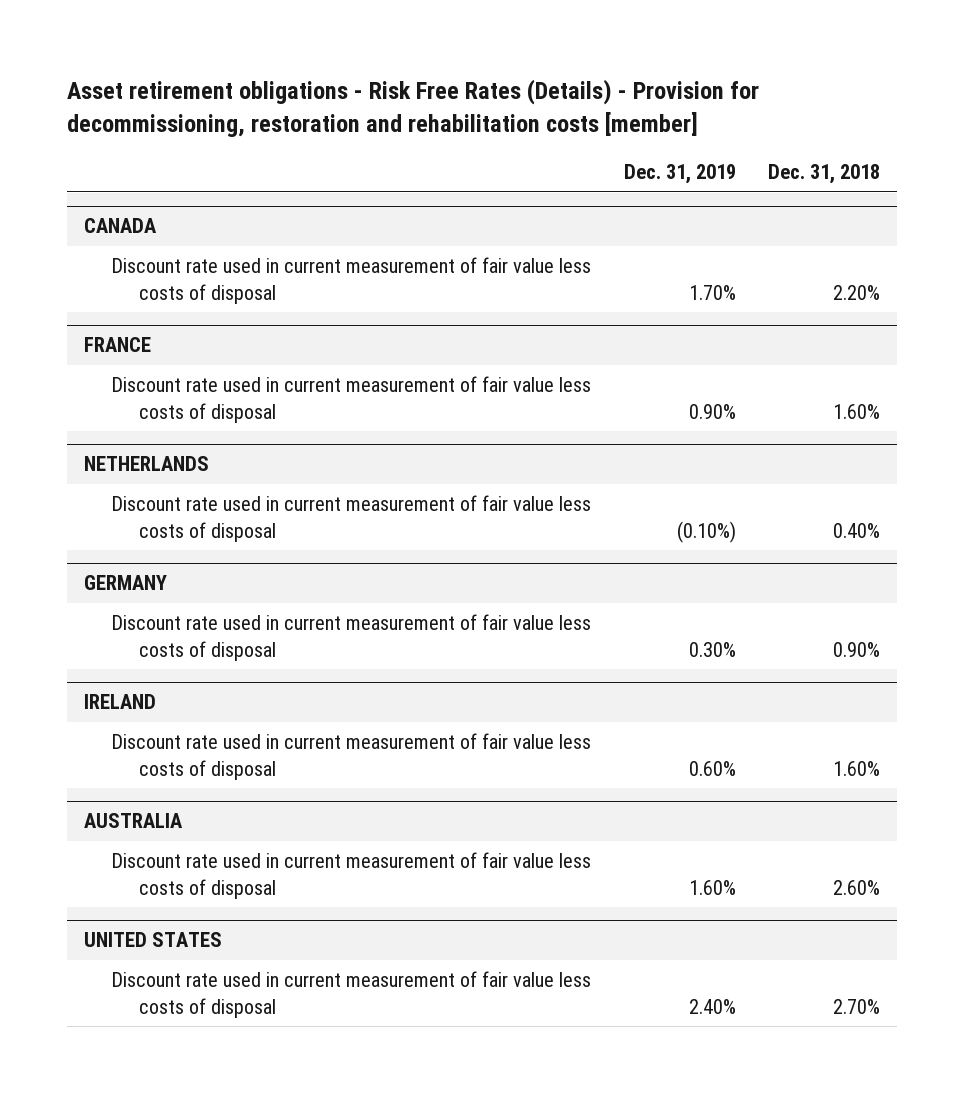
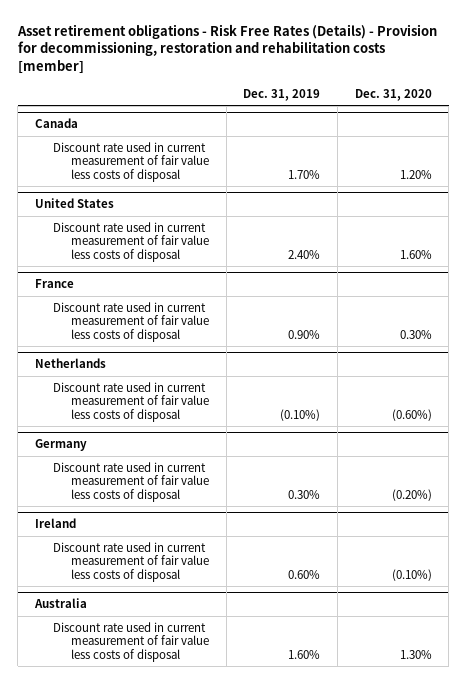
[768,164,881,185] Dec. 31, 2018 -> none
none -> [354,89,432,102] Dec. 31, 2020
[83,218,157,234] CANADA -> [34,118,78,129] Canada
none -> [34,198,114,209] United States
none -> [52,221,210,263] Discount rate used in current measurement of fair value less costs of disposal
[83,337,151,353] FRANCE -> [34,279,74,289] France
[83,456,209,472] NETHERLANDS -> [34,358,106,369] Netherlands
[83,575,167,591] GERMANY -> [34,439,87,452] Germany
[83,694,156,710] IRELAND -> [34,518,76,529] Ireland
[83,813,183,829] AUSTRALIA -> [33,598,87,609] Australia
[83,932,222,948] UNITED STATES -> none
[111,971,592,1018] Discount rate used in current measurement of fair value less costs of disposal -> none

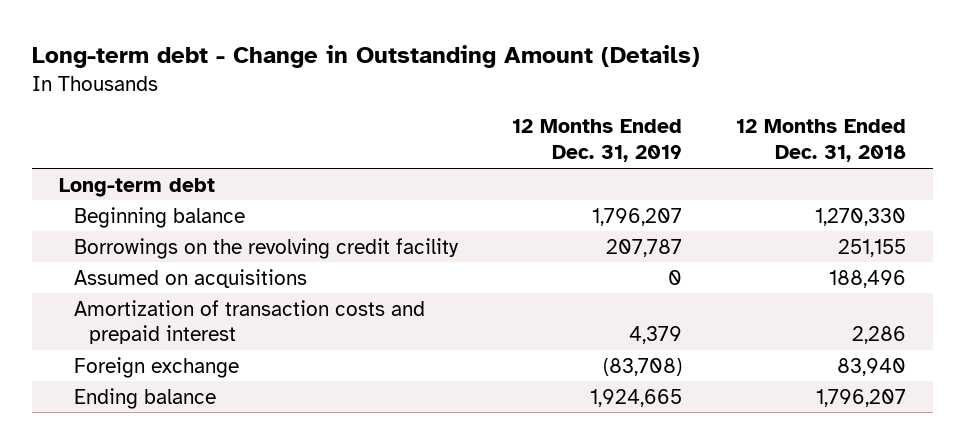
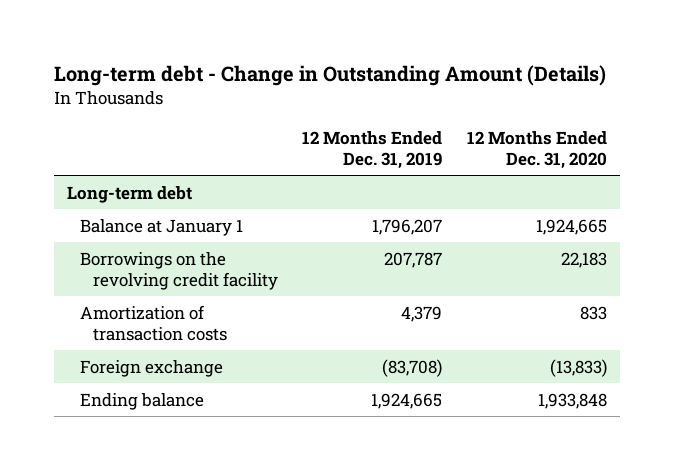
[736,119,907,163] 12 Months Ended Dec. 31, 2018 -> none
none -> [467,131,608,169] 12 Months Ended Dec. 31, 2020
[73,206,245,228] Beginning balance -> [79,218,243,236] Balance at January 1
[73,268,307,288] Assumed on acquisitions -> none
[73,299,425,345] Amortization of transaction costs and prepaid interest -> [79,304,227,341] Amortization of transaction costs

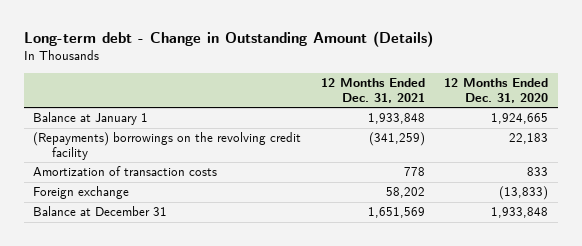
[302,131,443,169] 12 Months Ended Dec. 31, 2019 -> none
none -> [320,77,425,103] 12 Months Ended Dec. 31, 2021
[66,185,192,203] Long-term debt -> none
[79,251,278,290] Borrowings on the revolving credit facility -> [33,132,302,160] (Repayments) borrowings on the revolving credit facility
[79,392,204,410] Ending balance -> [33,206,168,217] Balance at December 31

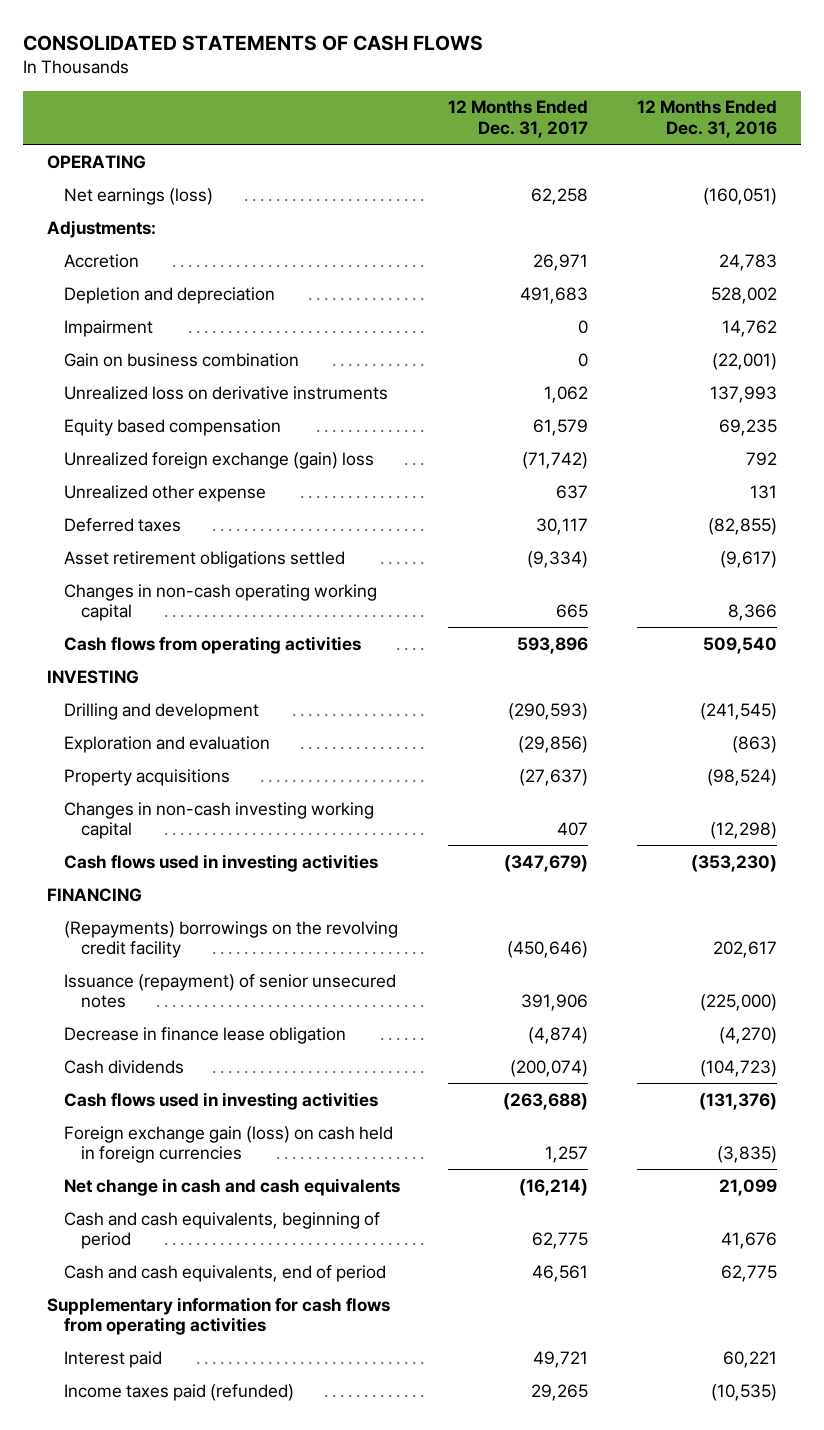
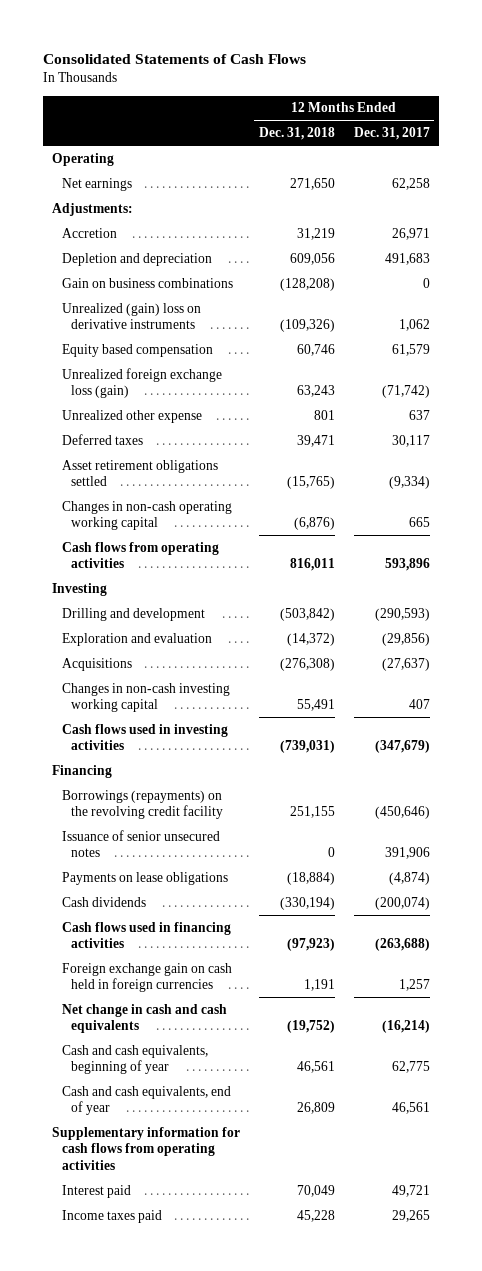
[23,35,484,52] CONSOLIDATED STATEMENTS OF CASH FLOWS -> [42,53,306,64] Consolidated Statements of Cash Flows
[636,100,777,138] 12 Months Ended Dec. 31, 2016 -> none
none -> [258,127,335,141] Dec. 31, 2018
[47,154,147,169] OPERATING -> [51,152,114,166] Operating
[64,187,214,205] Net earnings (loss) -> [61,177,132,191] Net earnings
[64,319,154,337] Impairment -> none
[64,352,300,367] Gain on business combination -> [61,277,233,288] Gain on business combinations
[64,385,389,400] Unrealized loss on derivative instruments -> [61,302,201,330] Unrealized (gain) loss on derivative instruments
[64,451,375,469] Unrealized foreign exchange (gain) loss -> [61,367,222,399] Unrealized foreign exchange loss (gain)
[47,669,140,684] INVESTING -> [51,582,107,596] Investing
[64,768,231,786] Property acquisitions -> [61,657,132,671] Acquisitions
[47,887,143,902] FINANCING -> [51,764,112,778] Financing
[64,920,399,958] (Repayments) borrowings on the revolving credit facility -> [61,789,224,820] Borrowings (repayments) on the revolving credit facility
[64,973,397,1008] Issuance (repayment) of senior unsecured notes -> [61,829,220,858] Issuance of senior unsecured notes
[64,1026,347,1044] Decrease in finance lease obligation -> [61,871,228,885] Payments on lease obligations
[64,1091,379,1110] Cash flows used in investing activities -> [61,921,231,949] Cash flows used in financing activities
[64,1125,394,1163] Foreign exchange gain (loss) on cash held in foreign currencies -> [61,962,232,993] Foreign exchange gain on cash held in foreign currencies
[64,1211,381,1249] Cash and cash equivalents, beginning of period -> [61,1044,208,1075] Cash and cash equivalents, beginning of year
[64,1264,387,1282] Cash and cash equivalents, end of period -> [61,1085,231,1116] Cash and cash equivalents, end of year
[64,1383,295,1401] Income taxes paid (refunded) -> [61,1209,162,1223] Income taxes paid

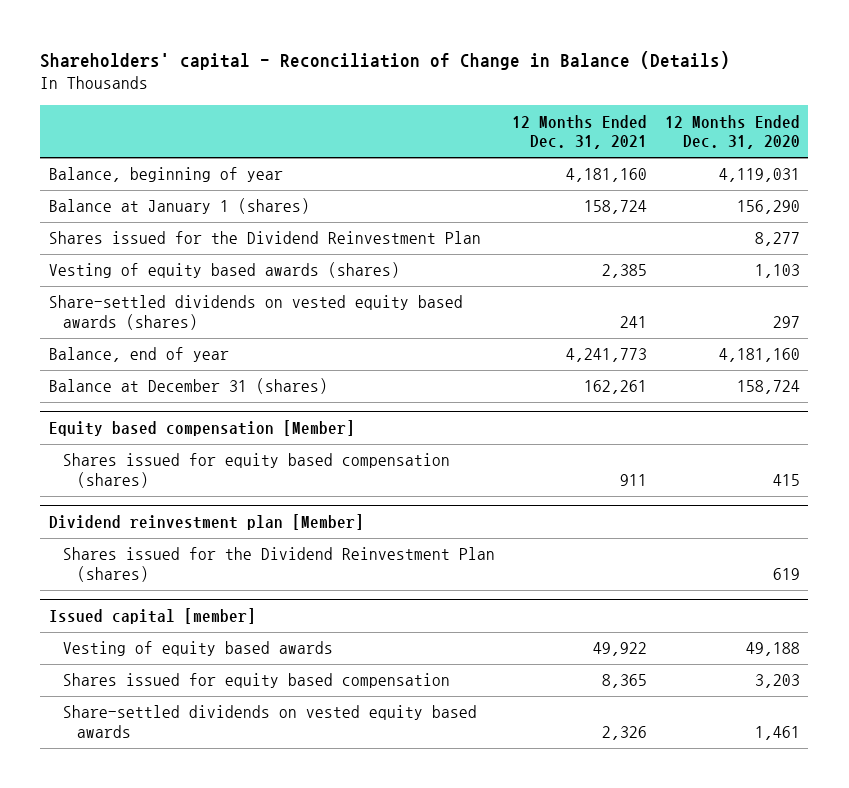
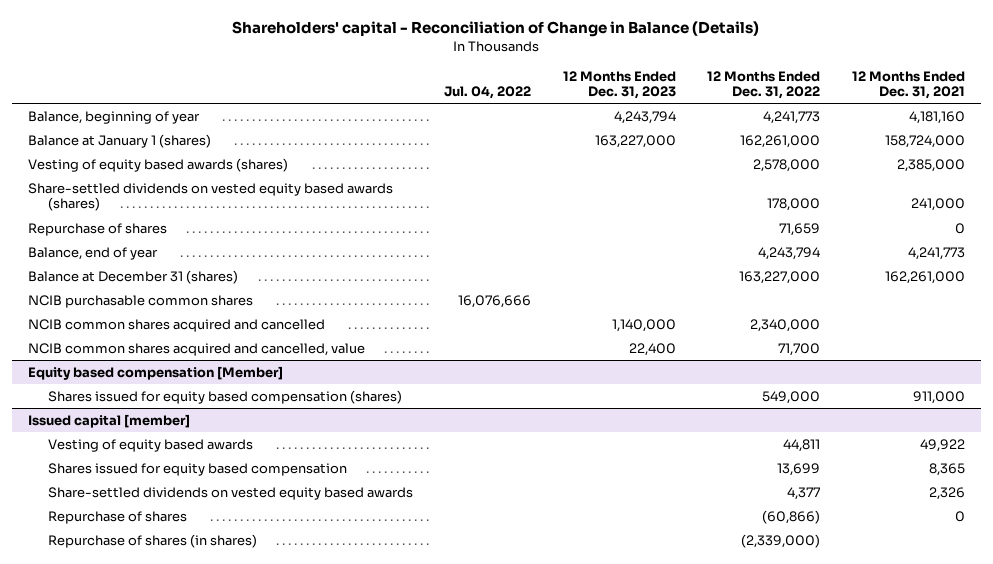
[664,114,800,150] 12 Months Ended Dec. 31, 2020 -> none
none -> [444,86,532,100] Jul. 04, 2022
none -> [562,70,676,100] 12 Months Ended Dec. 31, 2023
none -> [707,70,821,100] 12 Months Ended Dec. 31, 2022
[48,231,481,245] Shares issued for the Dividend Reinvestment Plan -> none
[584,200,648,215] 158,724 -> [884,134,965,148] 158,724,000
[602,264,648,279] 2,385 -> [896,158,965,172] 2,385,000
[620,316,648,329] 241 -> [910,198,965,212] 241,000
none -> [27,222,167,236] Repurchase of shares
[584,380,648,395] 162,261 -> [884,270,965,284] 162,261,000
none -> [27,294,253,308] NCIB purchasable common shares
none -> [27,318,325,332] NCIB common shares acquired and cancelled
none -> [27,342,365,356] NCIB common shares acquired and cancelled, value
[48,514,364,531] Dividend reinvestment plan [Member] -> none
[62,547,495,583] Shares issued for the Dividend Reinvestment Plan (shares) -> none
[620,474,648,487] 911 -> [912,390,965,404] 911,000
none -> [48,510,188,524] Repurchase of shares
none -> [48,533,258,548] Repurchase of shares (in shares)

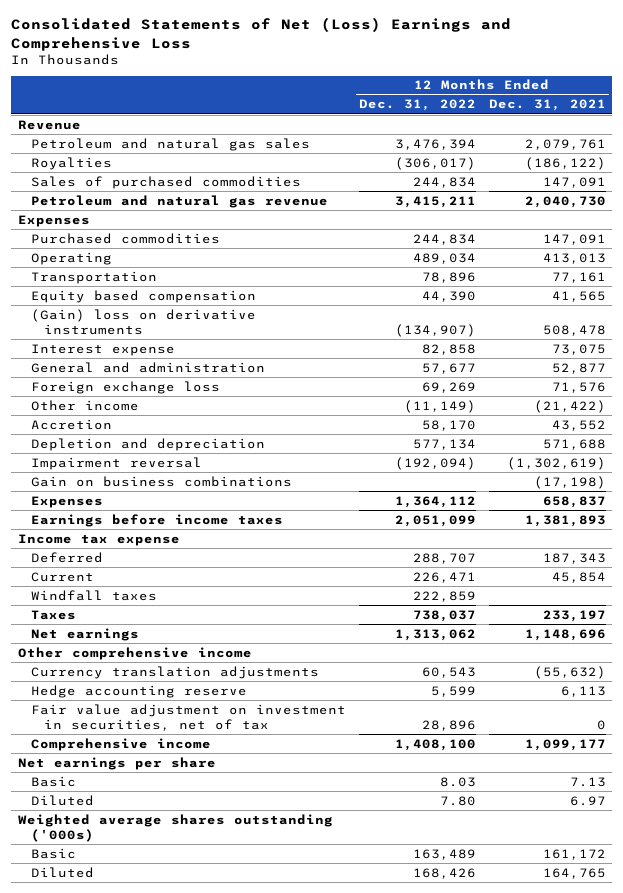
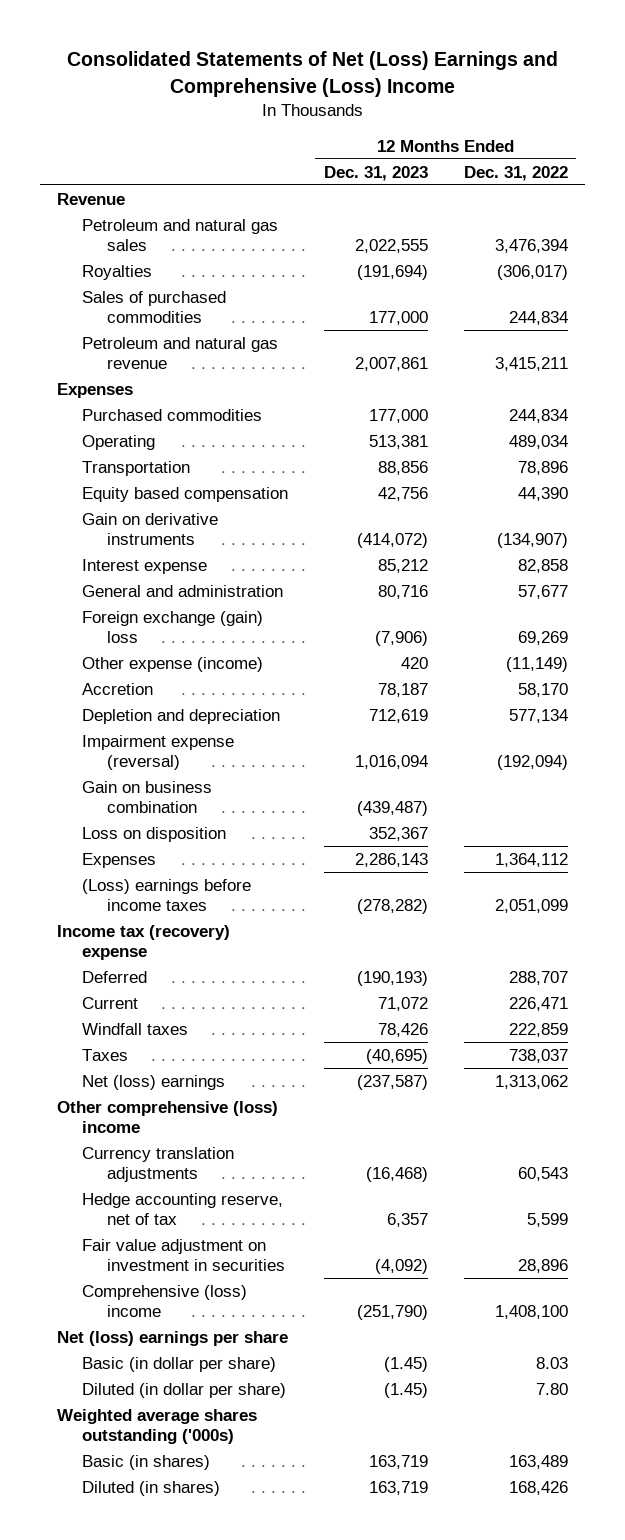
[11,17,512,51] Consolidated Statements of Net (Loss) Earnings and Comprehensive Loss -> [66,51,558,97] Consolidated Statements of Net (Loss) Earnings and Comprehensive (Loss) Income
[488,99,606,112] Dec. 31, 2021 -> none
none -> [324,165,429,181] Dec. 31, 2023
[30,308,256,335] (Gain) loss on derivative instruments -> [82,512,219,545] Gain on derivative instruments
[30,380,220,394] Foreign exchange loss -> [82,610,264,643] Foreign exchange (gain) loss
[30,399,139,411] Other income -> [82,656,264,672] Other expense (income)
[30,456,202,470] Impairment reversal -> [82,734,235,770] Impairment expense (reversal)
[30,475,292,487] Gain on business combinations -> [82,780,213,813] Gain on business combination
none -> [82,826,227,842] Loss on disposition
[30,513,283,527] Earnings before income taxes -> [82,878,252,911] (Loss) earnings before income taxes
[17,533,180,546] Income tax expense -> [57,924,231,960] Income tax (recovery) expense
[30,627,139,641] Net earnings -> [82,1074,226,1090] Net (loss) earnings
[17,646,252,660] Other comprehensive income -> [57,1100,279,1133] Other comprehensive (loss) income
[30,684,247,698] Hedge accounting reserve -> [82,1192,284,1225] Hedge accounting reserve, net of tax
[30,703,346,731] Fair value adjustment on investment in securities, net of tax -> [82,1238,285,1271] Fair value adjustment on investment in securities
[30,737,211,751] Comprehensive income -> [82,1284,248,1317] Comprehensive (loss) income
[17,756,216,770] Net earnings per share -> [57,1330,289,1346] Net (loss) earnings per share
[30,775,76,787] Basic -> [82,1356,277,1372] Basic (in dollar per share)
[30,794,94,806] Diluted -> [82,1382,287,1398] Diluted (in dollar per share)
[30,847,76,859] Basic -> [82,1454,211,1470] Basic (in shares)
[30,866,94,878] Diluted -> [82,1480,221,1496] Diluted (in shares)

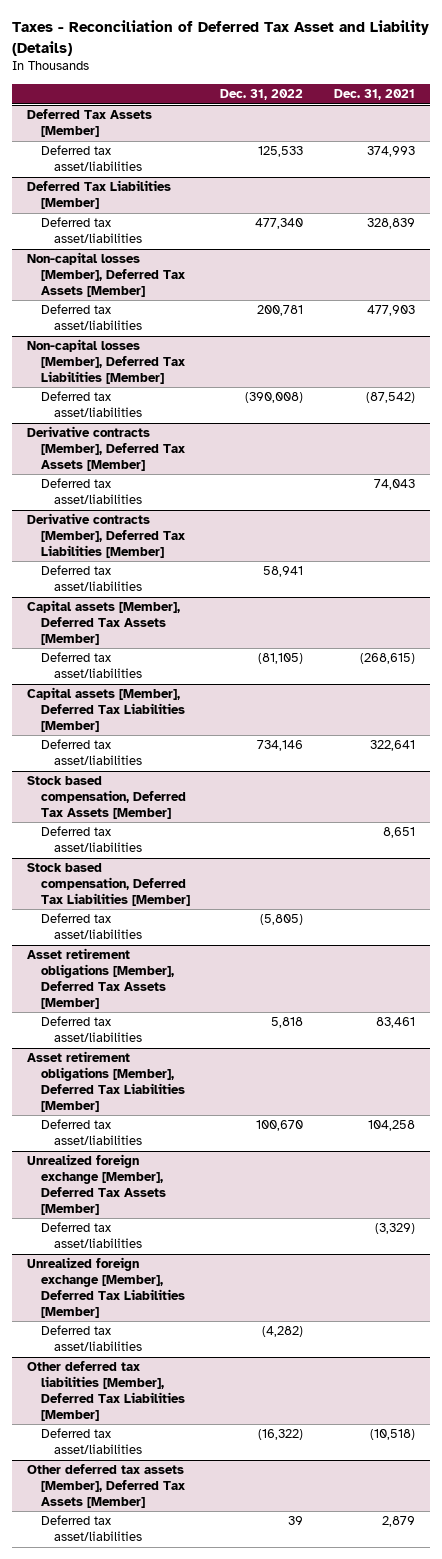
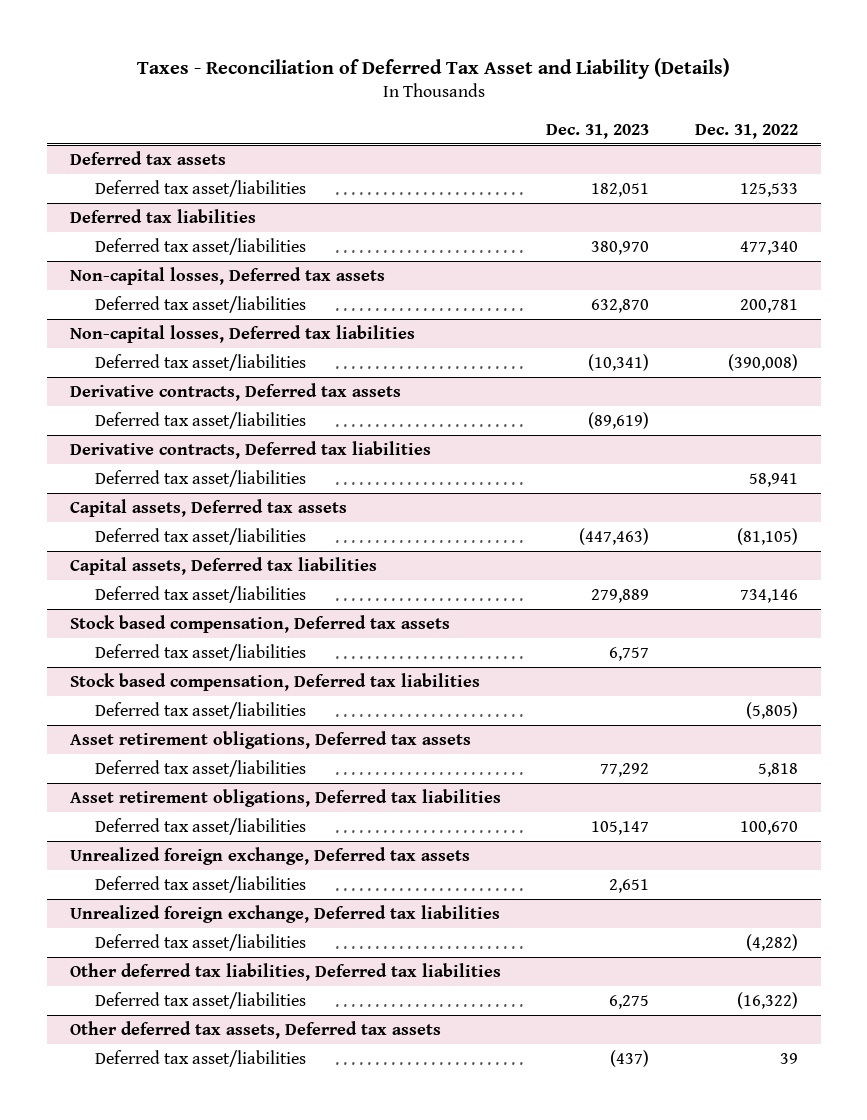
[333,89,415,101] Dec. 31, 2021 -> none
none -> [546,123,650,139] Dec. 31, 2023
[27,109,153,138] Deferred Tax Assets [Member] -> [69,150,226,165] Deferred tax assets
[27,180,172,210] Deferred Tax Liabilities [Member] -> [69,208,256,223] Deferred tax liabilities
[27,252,185,297] Non-capital losses [Member], Deferred Tax Assets [Member] -> [69,266,385,285] Non-capital losses, Deferred tax assets
[27,339,185,384] Non-capital losses [Member], Deferred Tax Liabilities [Member] -> [69,324,415,343] Non-capital losses, Deferred tax liabilities
[27,426,185,471] Derivative contracts [Member], Deferred Tax Assets [Member] -> [69,382,401,401] Derivative contracts, Deferred tax assets
[27,513,185,558] Derivative contracts [Member], Deferred Tax Liabilities [Member] -> [69,440,431,459] Derivative contracts, Deferred tax liabilities
[27,600,181,645] Capital assets [Member], Deferred Tax Assets [Member] -> [69,498,347,517] Capital assets, Deferred tax assets
[27,687,185,732] Capital assets [Member], Deferred Tax Liabilities [Member] -> [69,556,377,575] Capital assets, Deferred tax liabilities
[27,776,186,819] Stock based compensation, Deferred Tax Assets [Member] -> [69,614,450,633] Stock based compensation, Deferred tax assets
[27,863,190,906] Stock based compensation, Deferred Tax Liabilities [Member] -> [69,672,480,691] Stock based compensation, Deferred tax liabilities
[27,948,174,1009] Asset retirement obligations [Member], Deferred Tax Assets [Member] -> [69,730,471,749] Asset retirement obligations, Deferred tax assets
[27,1051,185,1112] Asset retirement obligations [Member], Deferred Tax Liabilities [Member] -> [69,788,501,807] Asset retirement obligations, Deferred tax liabilities
[27,1154,166,1215] Unrealized foreign exchange [Member], Deferred Tax Assets [Member] -> [69,846,470,865] Unrealized foreign exchange, Deferred tax assets
[27,1257,185,1318] Unrealized foreign exchange [Member], Deferred Tax Liabilities [Member] -> [69,904,500,923] Unrealized foreign exchange, Deferred tax liabilities
[27,1361,185,1421] Other deferred tax liabilities [Member], Deferred Tax Liabilities [Member] -> [69,962,501,981] Other deferred tax liabilities, Deferred tax liabilities
[27,1464,185,1508] Other deferred tax assets [Member], Deferred Tax Assets [Member] -> [69,1020,441,1039] Other deferred tax assets, Deferred tax assets

